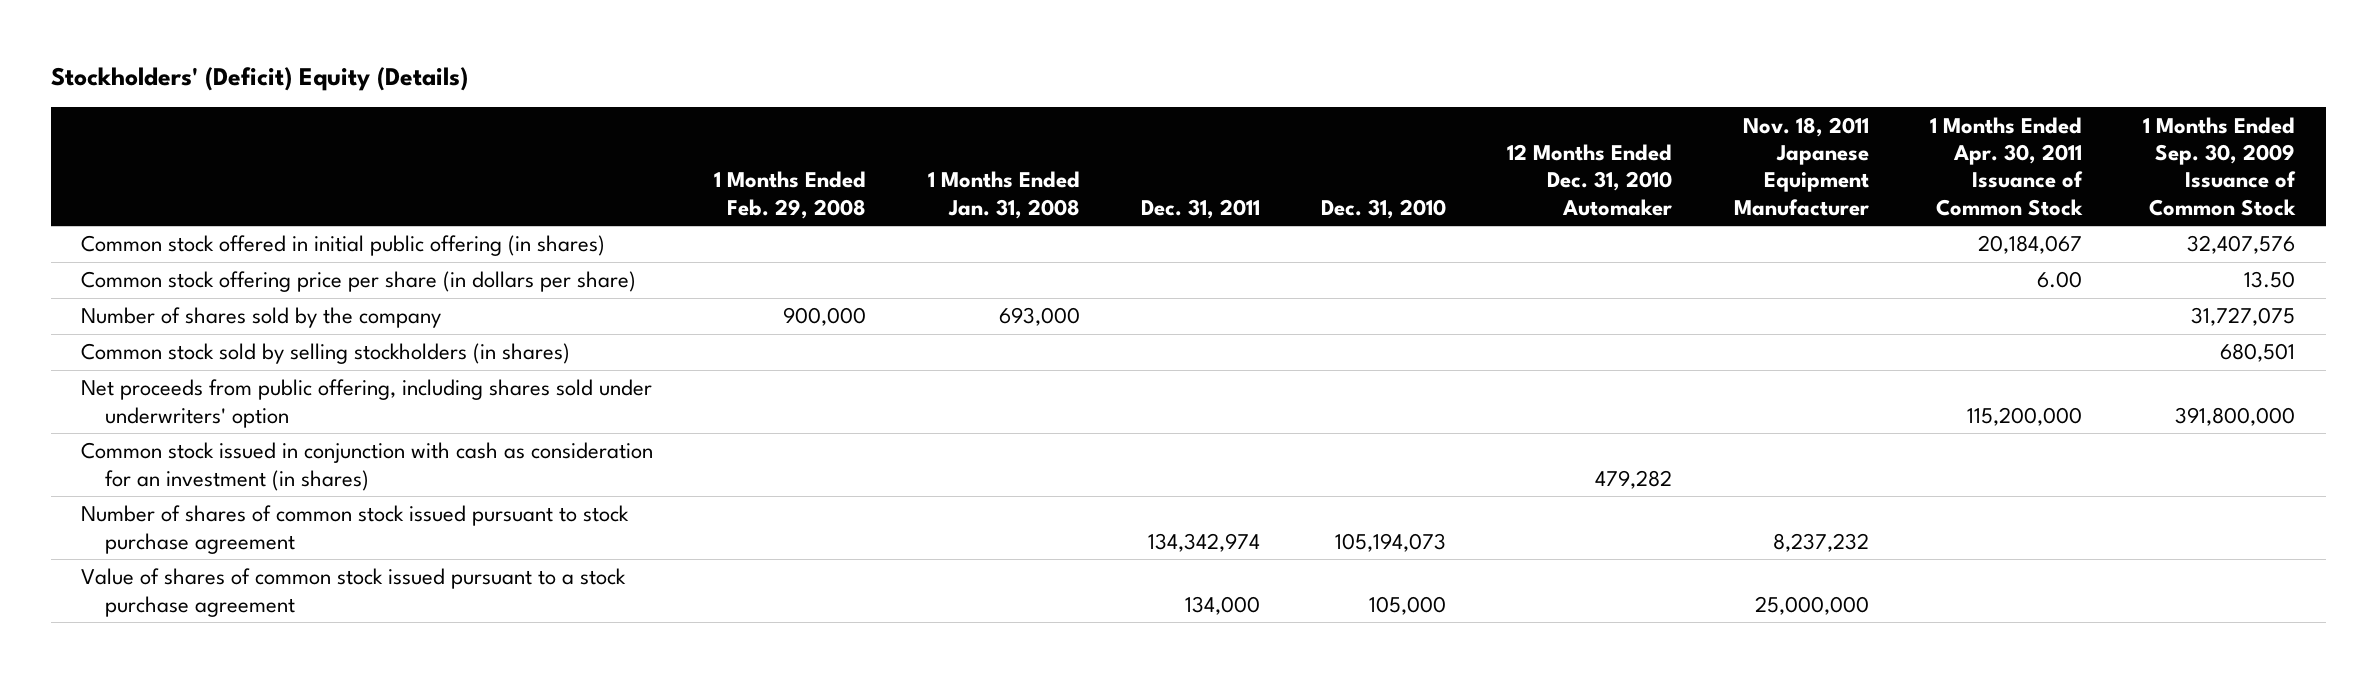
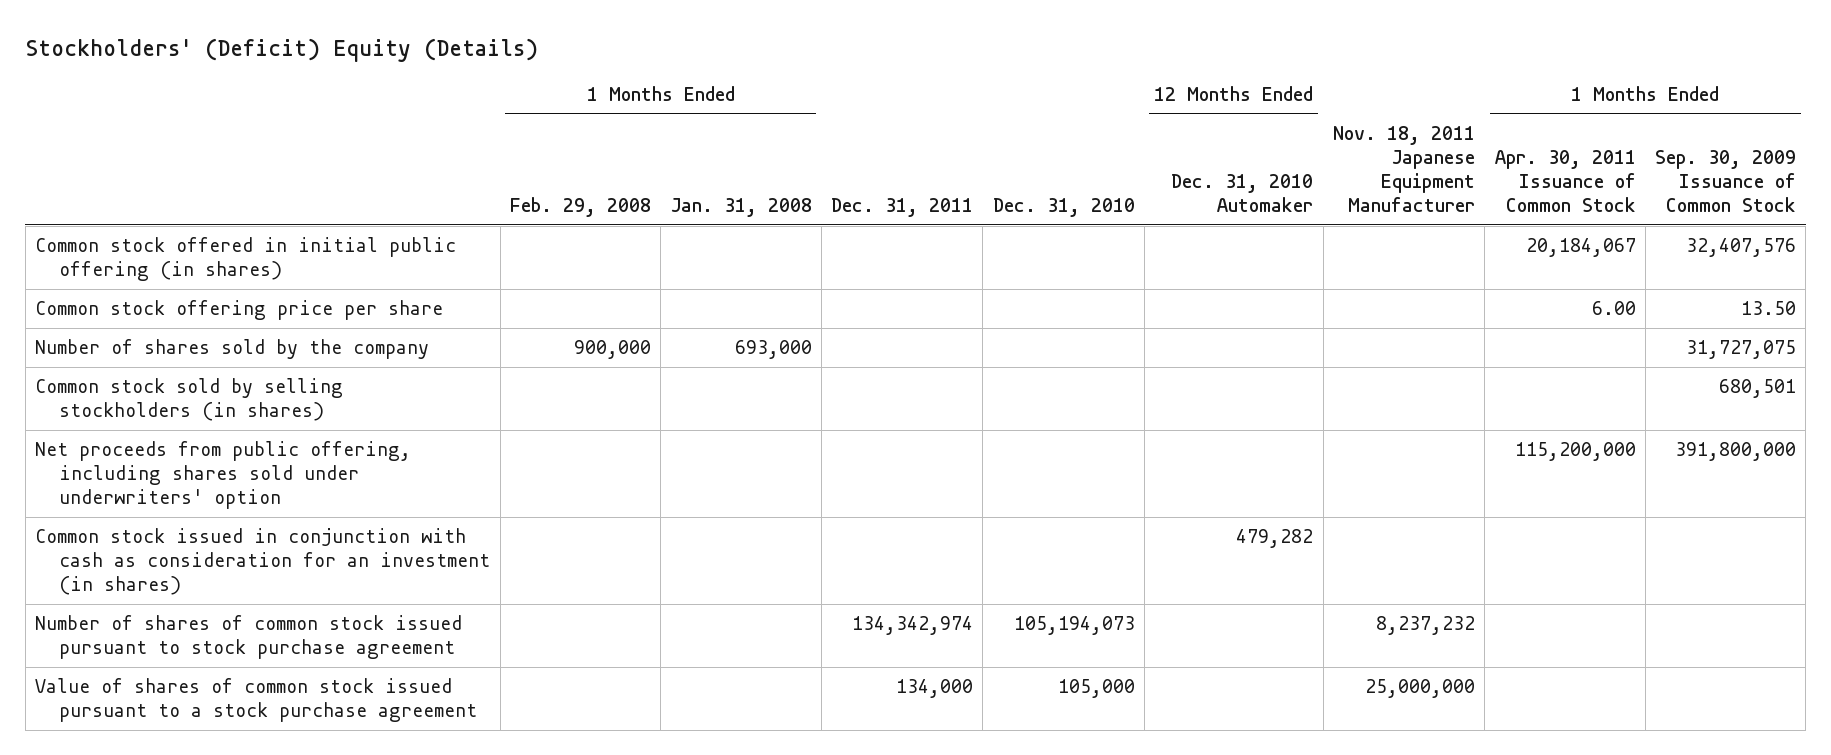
[81,271,637,293] Common stock offering price per share (in dollars per share) -> [35,300,444,321] Common stock offering price per share

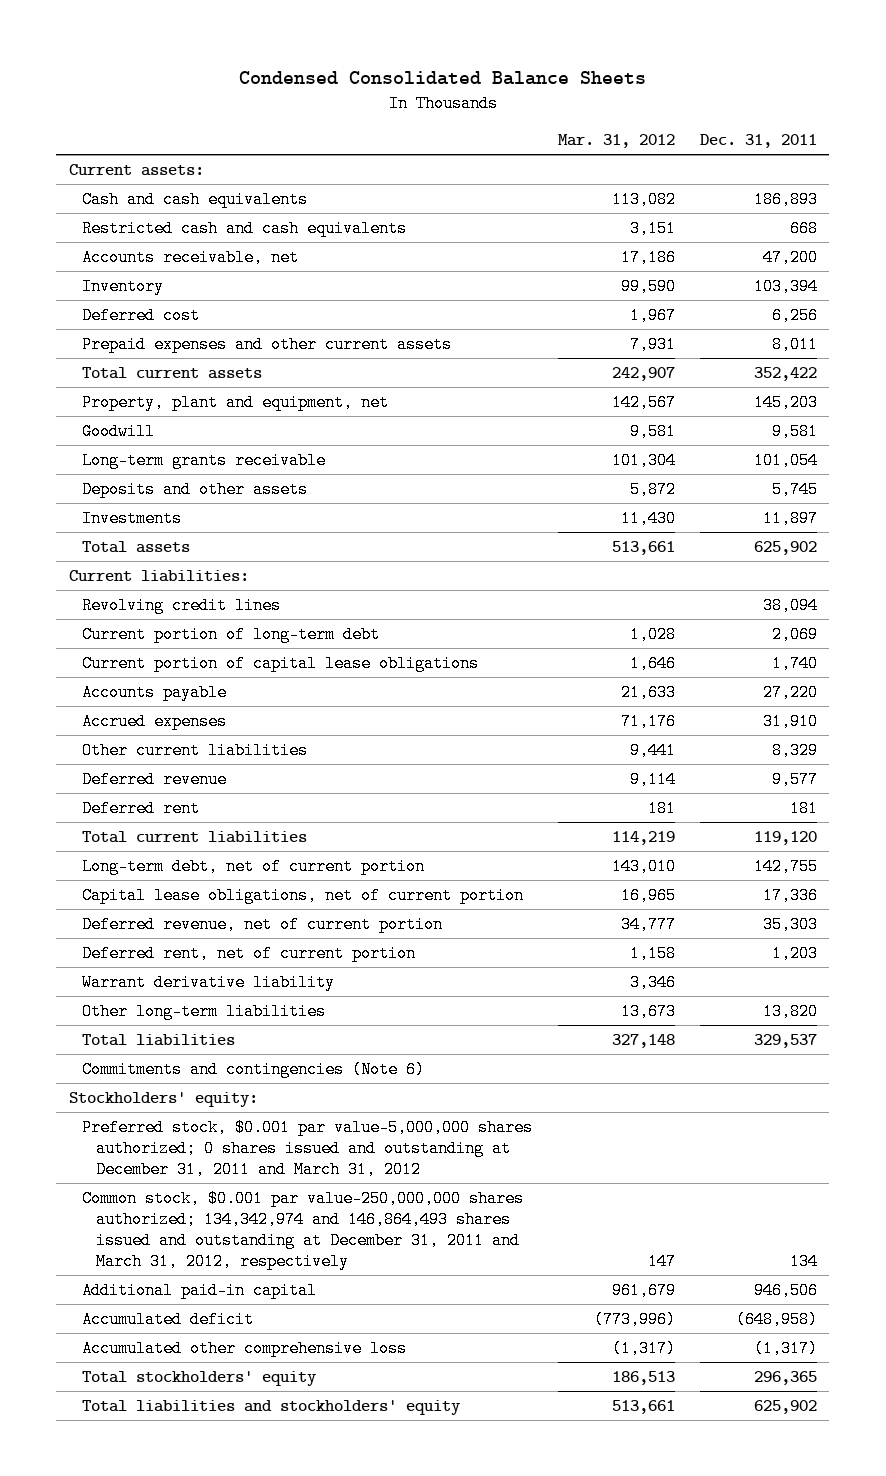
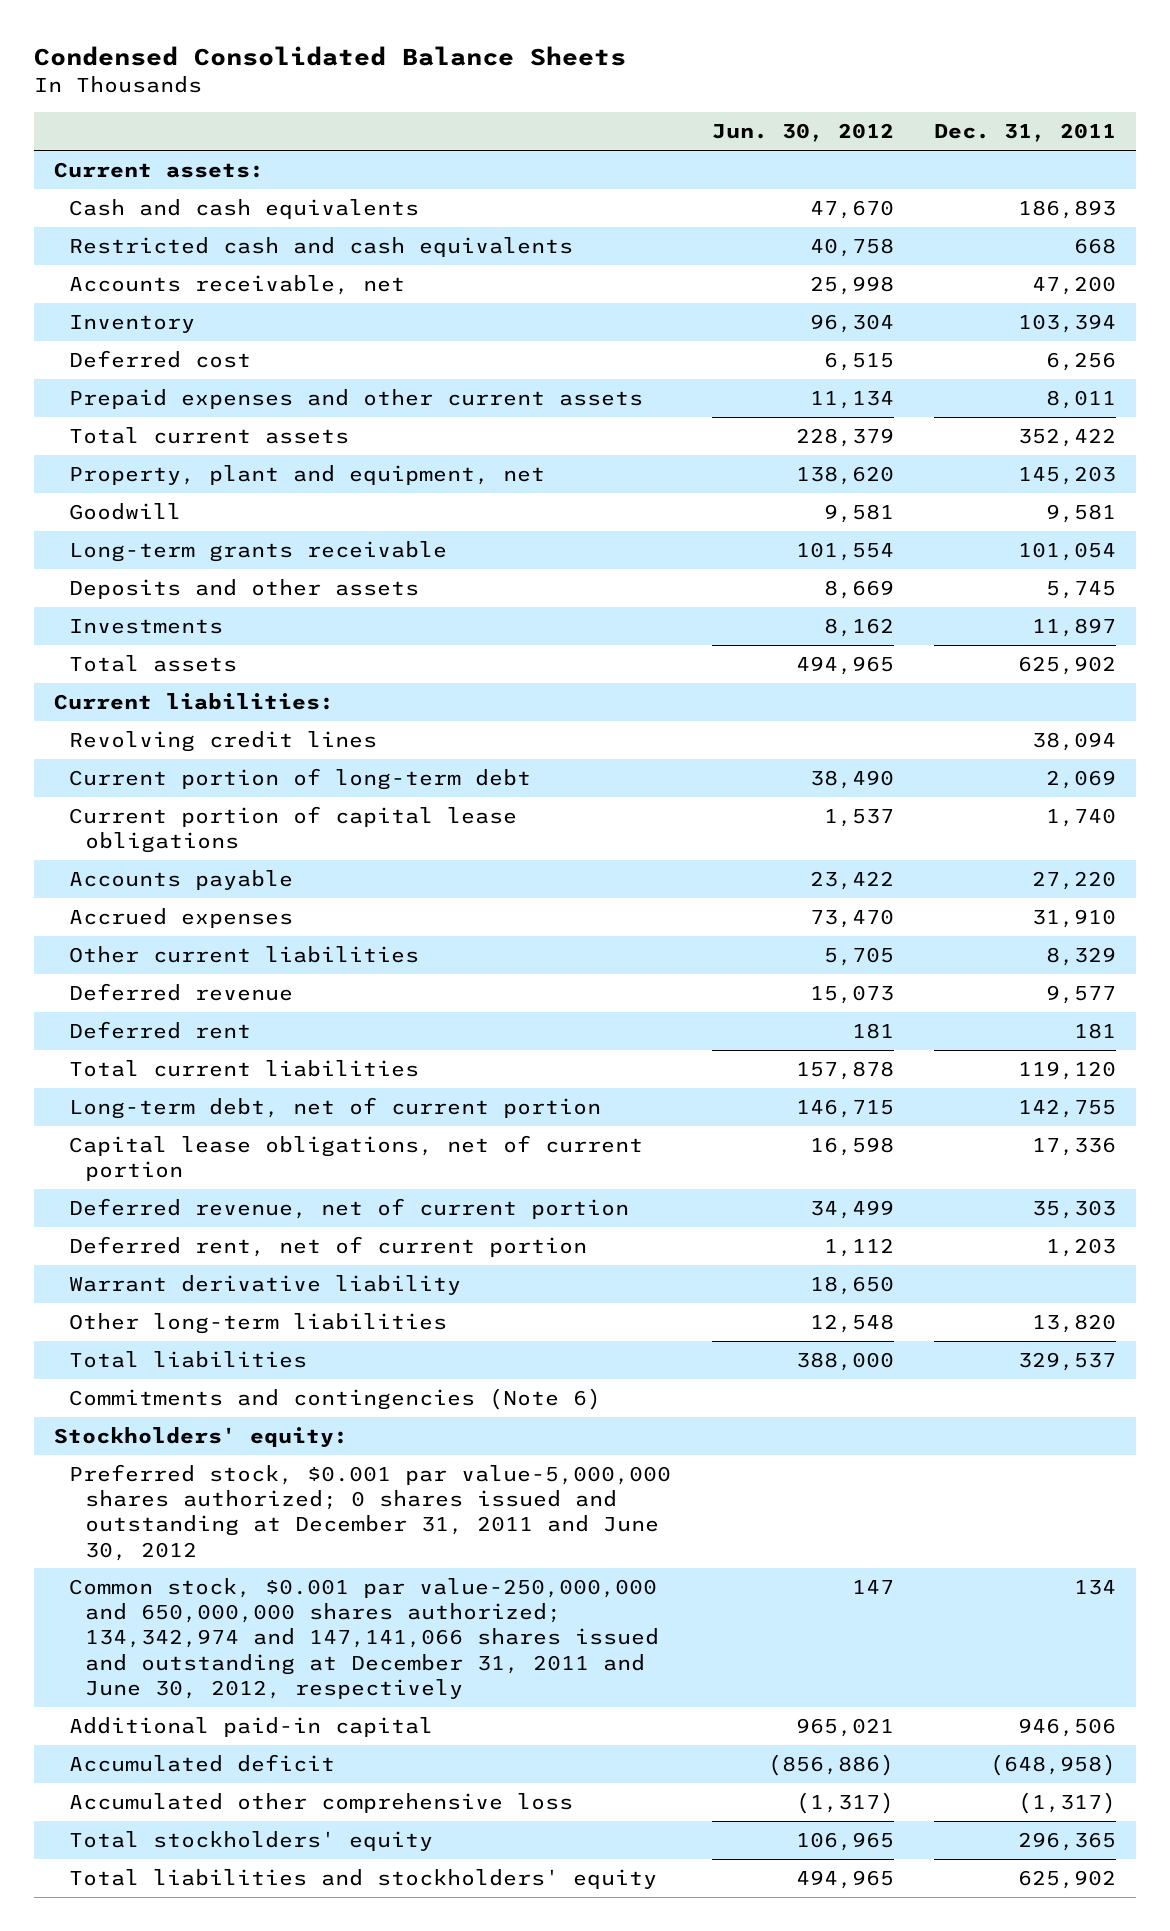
[557,134,675,149] Mar. 31, 2012 -> none
none -> [711,123,894,143] Jun. 30, 2012
[82,1118,534,1179] Preferred stock, $0.001 par value-5,000,000 shares authorized; 0 shares issued and outstanding at December 31, 2011 and March 31, 2012 -> [69,1463,672,1561] Preferred stock, $0.001 par value-5,000,000 shares authorized; 0 shares issued and outstanding at December 31, 2011 and June 30, 2012
[82,1189,525,1271] Common stock, $0.001 par value-250,000,000 shares authorized; 134,342,974 and 146,864,493 shares issued and outstanding at December 31, 2011 and March 31, 2012, respectively -> [69,1577,659,1699] Common stock, $0.001 par value-250,000,000 and 650,000,000 shares authorized; 134,342,974 and 147,141,066 shares issued and outstanding at December 31, 2011 and June 30, 2012, respectively

